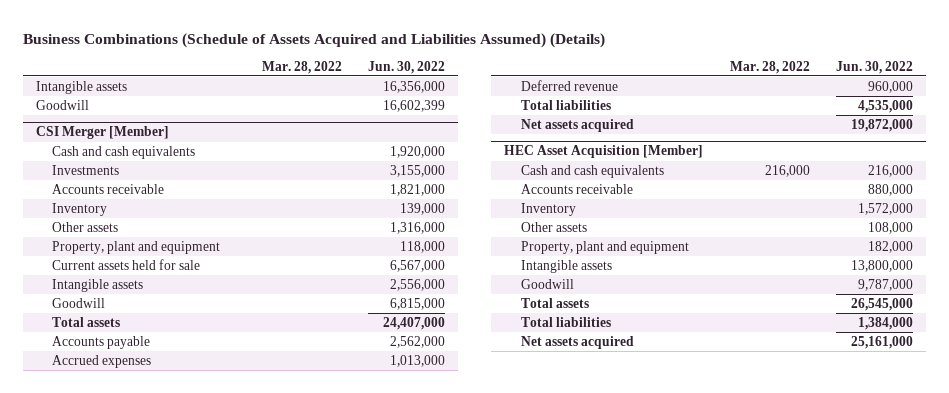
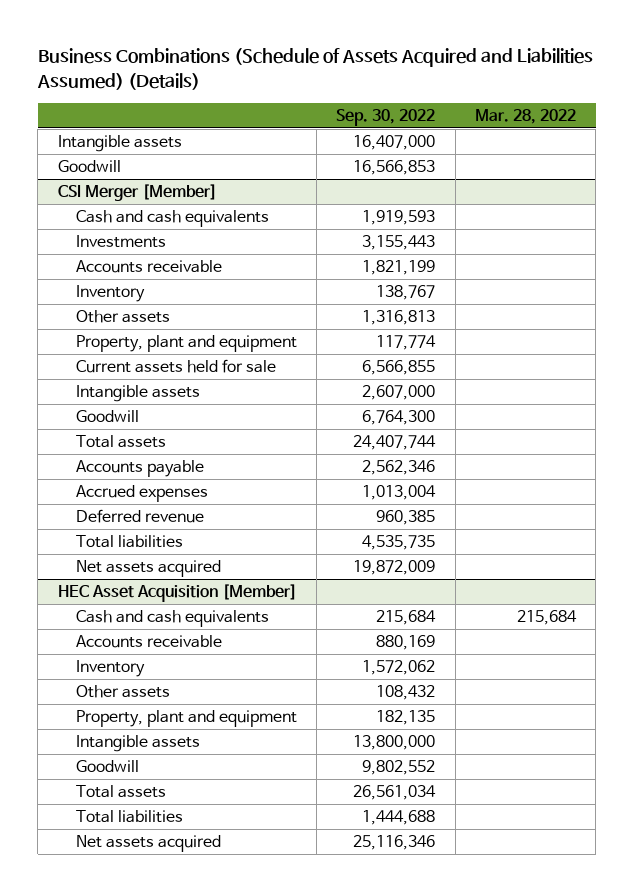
[367,60,445,74] Jun. 30, 2022 -> none
none -> [336,108,436,126] Sep. 30, 2022
[764,164,810,177] 216,000 -> [517,610,578,626] 215,684

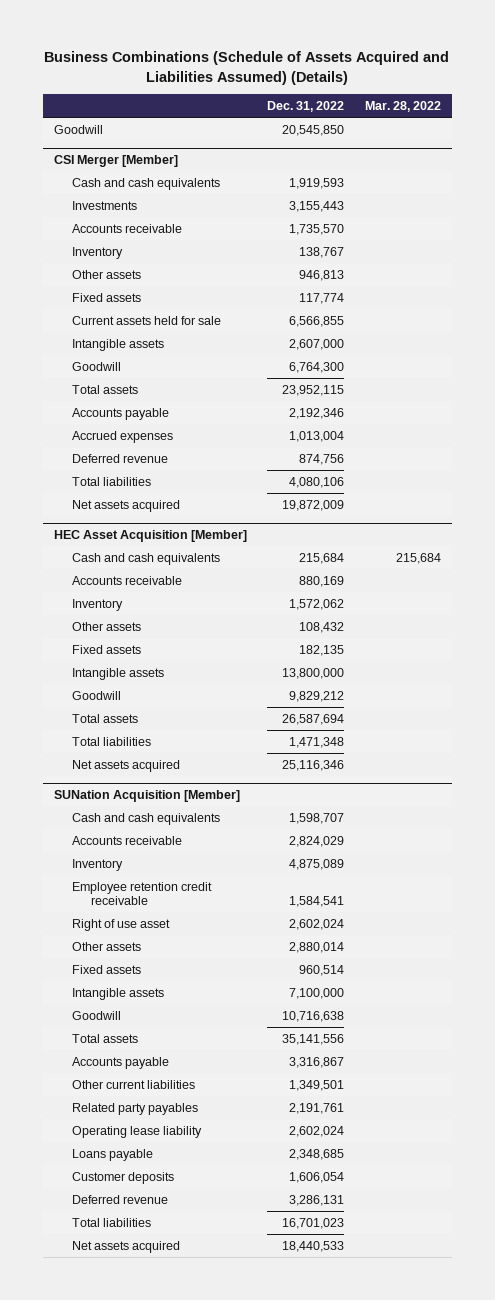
[336,108,436,126] Sep. 30, 2022 -> none
none -> [267,100,345,112] Dec. 31, 2022
[57,135,182,153] Intangible assets -> none
[75,335,297,353] Property, plant and equipment -> [72,292,142,302] Fixed assets
[75,710,297,728] Property, plant and equipment -> [72,644,142,654] Fixed assets
none -> [53,789,240,802] SUNation Acquisition [Member]
none -> [72,812,221,825] Cash and cash equivalents
none -> [72,835,183,845] Accounts receivable
none -> [72,858,124,871] Inventory
none -> [72,881,213,906] Employee retention credit receivable
none -> [72,918,171,931] Right of use asset
none -> [72,941,142,951] Other assets
none -> [72,964,142,974] Fixed assets
none -> [72,987,165,1000] Intangible assets
none -> [72,1010,122,1020] Goodwill
none -> [72,1033,139,1043] Total assets
none -> [72,1056,170,1069] Accounts payable
none -> [72,1079,196,1089] Other current liabilities
none -> [72,1102,199,1115] Related party payables
none -> [72,1125,203,1138] Operating lease liability
none -> [72,1148,154,1161] Loans payable
none -> [72,1171,175,1184] Customer deposits
none -> [72,1194,169,1204] Deferred revenue
none -> [72,1217,152,1227] Total liabilities
none -> [72,1240,181,1253] Net assets acquired

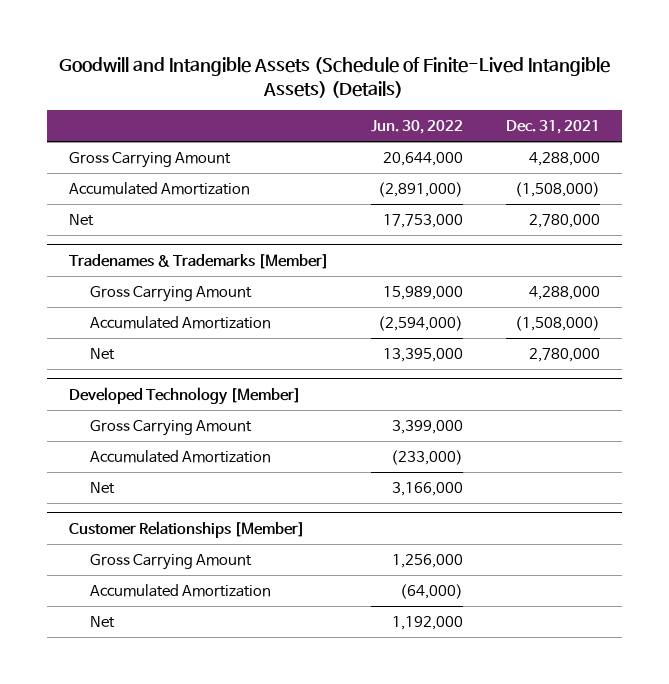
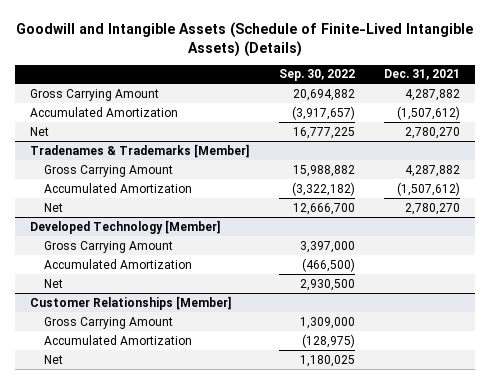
[371,120,464,135] Jun. 30, 2022 -> none
none -> [278,69,355,82] Sep. 30, 2022
[529,152,601,167] 4,288,000 -> [405,88,461,101] 4,287,882
[515,182,601,198] (1,508,000) -> [397,105,461,120] (1,507,612)
[529,214,601,229] 2,780,000 -> [405,126,461,139] 2,780,270
[529,286,601,301] 4,288,000 -> [405,164,461,177] 4,287,882
[515,316,601,332] (1,508,000) -> [397,181,461,196] (1,507,612)
[529,348,601,363] 2,780,000 -> [405,202,461,215] 2,780,270

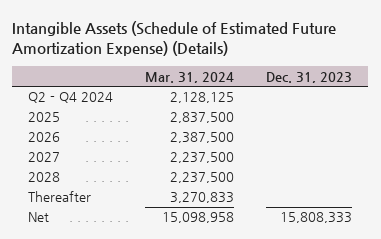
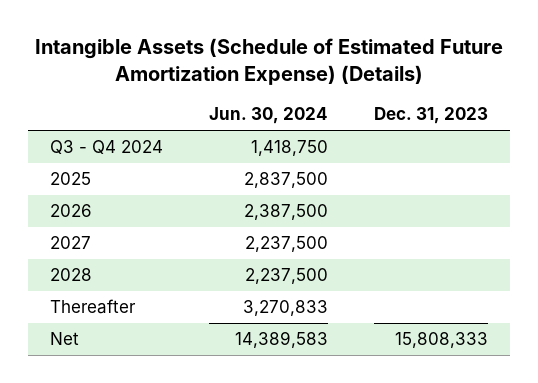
[145,71,235,83] Mar. 31, 2024 -> none
none -> [209,107,329,125] Jun. 30, 2024
[28,92,114,104] Q2 - Q4 2024 -> [50,140,164,155] Q3 - Q4 2024

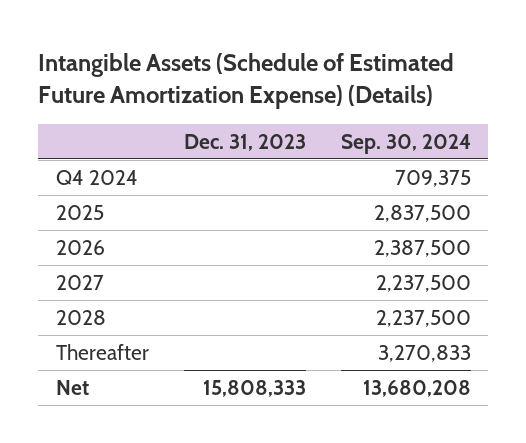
[209,107,329,125] Jun. 30, 2024 -> none
none -> [340,133,471,154] Sep. 30, 2024
[50,140,164,155] Q3 - Q4 2024 -> [55,169,138,185] Q4 2024

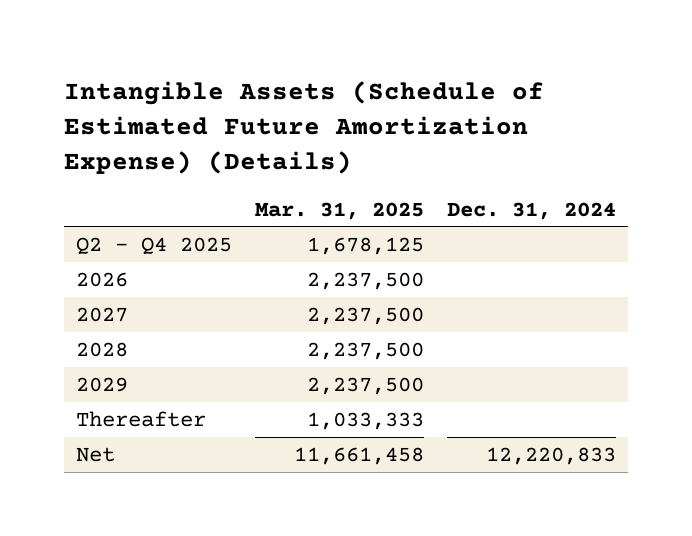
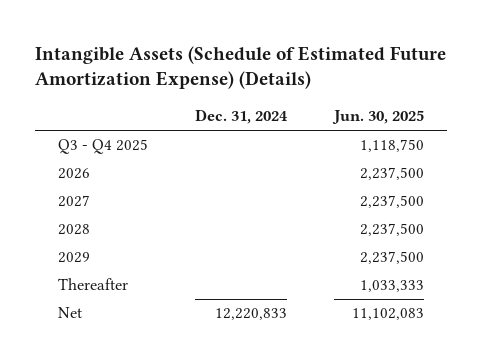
[254,201,424,220] Mar. 31, 2025 -> none
none -> [331,110,424,125] Jun. 30, 2025
[75,236,232,255] Q2 - Q4 2025 -> [57,139,148,155] Q3 - Q4 2025

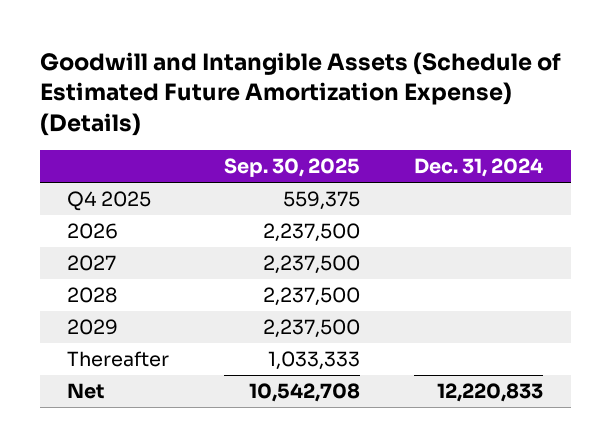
[34,45,446,90] Intangible Assets (Schedule of Estimated Future Amortization Expense) (Details) -> [39,52,561,136] Goodwill and Intangible Assets (Schedule of Estimated Future Amortization Expense) (Details)
[331,110,424,125] Jun. 30, 2025 -> none
none -> [223,158,360,178] Sep. 30, 2025
[57,139,148,155] Q3 - Q4 2025 -> [67,191,152,212] Q4 2025

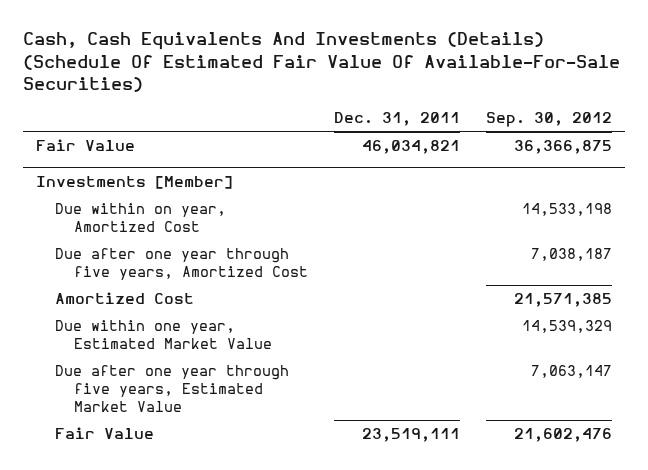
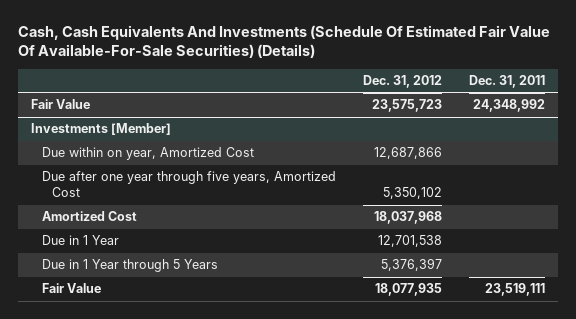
[22,32,620,93] Cash, Cash Equivalents And Investments (Details) (Schedule Of Estimated Fair Value Of Available-For-Sale Securities) -> [17,25,550,59] Cash, Cash Equivalents And Investments (Schedule Of Estimated Fair Value Of Available-For-Sale Securities) (Details)
[486,112,613,128] Sep. 30, 2012 -> none
none -> [362,75,442,89] Dec. 31, 2012
[361,139,460,154] 46,034,821 -> [472,99,545,113] 24,348,992
[54,319,272,349] Due within one year, Estimated Market Value -> [41,235,119,246] Due in 1 Year
[54,364,289,412] Due after one year through five years, Estimated Market Value -> [41,259,218,273] Due in 1 Year through 5 Years

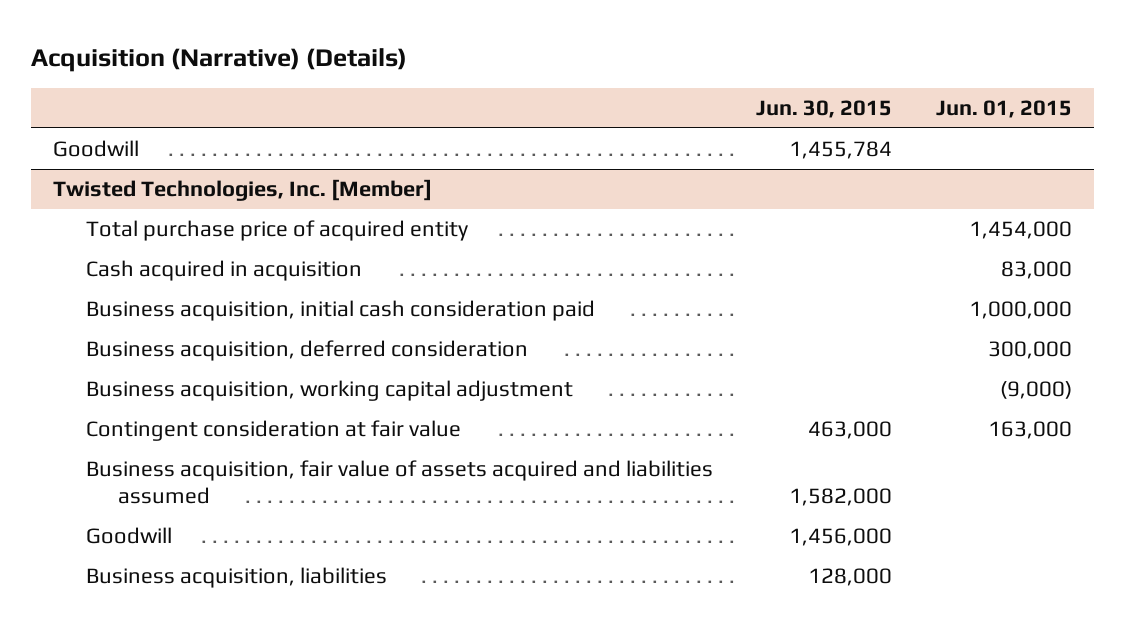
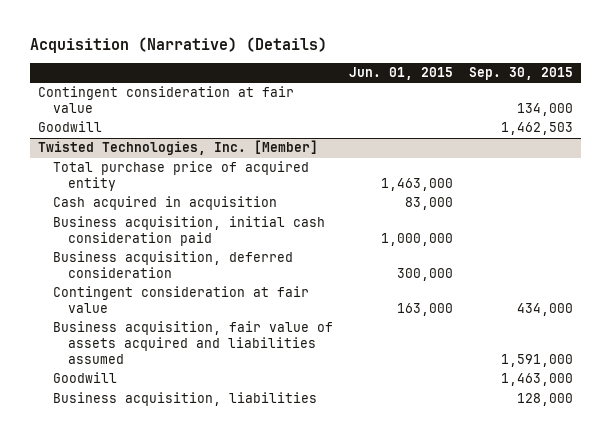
[756,99,893,118] Jun. 30, 2015 -> none
none -> [468,67,573,81] Sep. 30, 2015
none -> [38,86,295,114] Contingent consideration at fair value
[969,221,1073,240] 1,454,000 -> [380,178,453,192] 1,463,000
[85,380,573,402] Business acquisition, working capital adjustment -> none

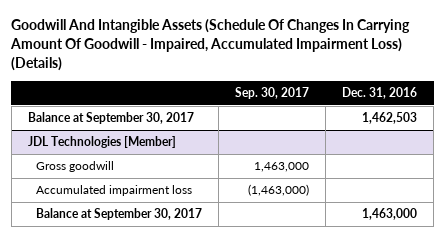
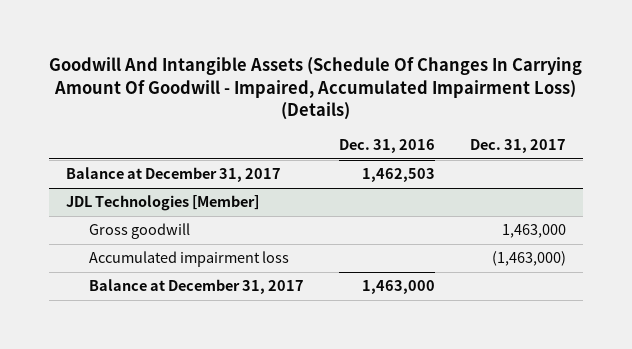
[235,86,310,99] Sep. 30, 2017 -> none
none -> [469,139,566,154] Dec. 31, 2017
[27,112,194,125] Balance at September 30, 2017 -> [66,167,282,183] Balance at December 31, 2017
[36,208,203,221] Balance at September 30, 2017 -> [88,279,304,295] Balance at December 31, 2017

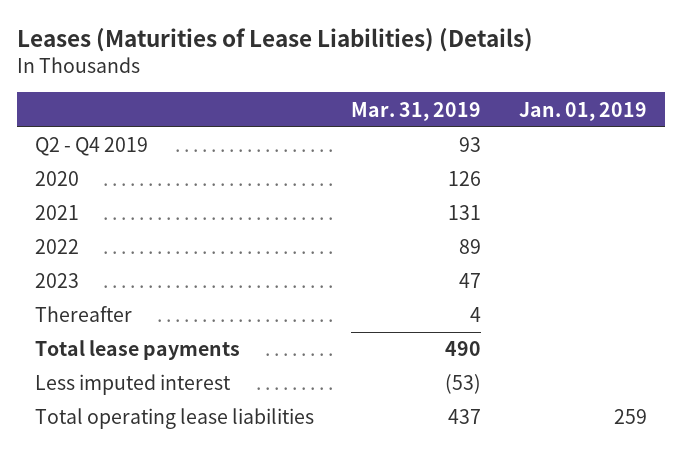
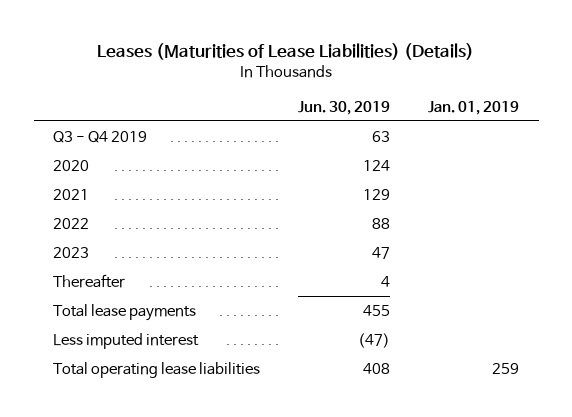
[351,101,482,121] Mar. 31, 2019 -> none
none -> [298,100,391,115] Jun. 30, 2019
[35,137,149,157] Q2 - Q4 2019 -> [52,130,147,143] Q3 - Q4 2019

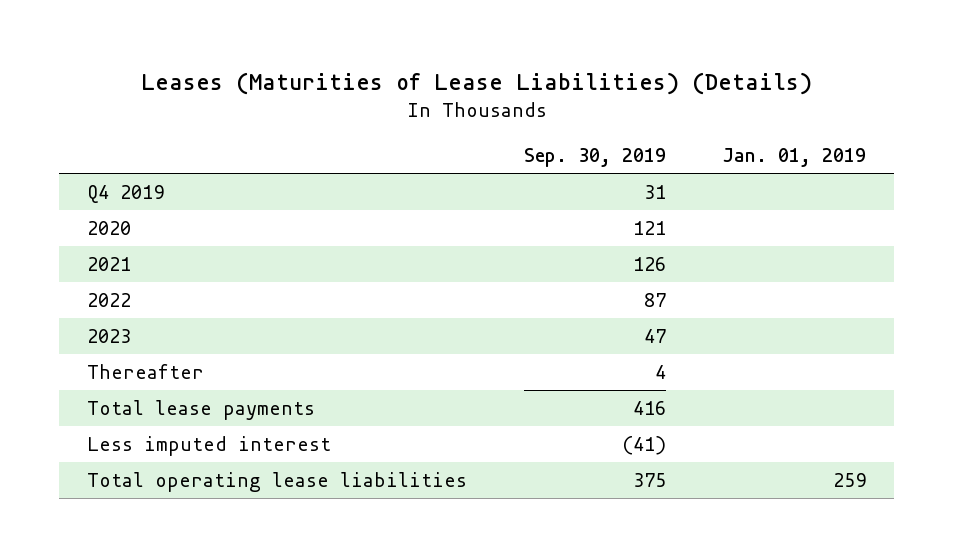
[298,100,391,115] Jun. 30, 2019 -> none
none -> [523,148,666,168] Sep. 30, 2019
[52,130,147,143] Q3 - Q4 2019 -> [87,185,165,204] Q4 2019

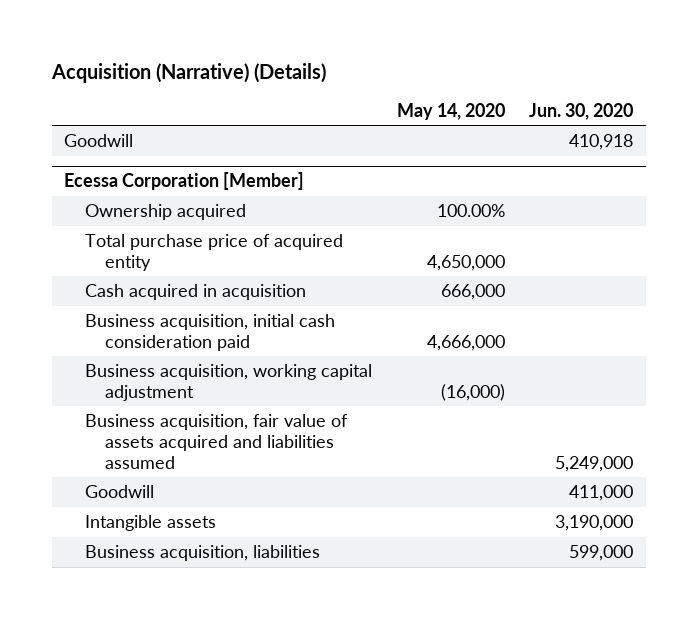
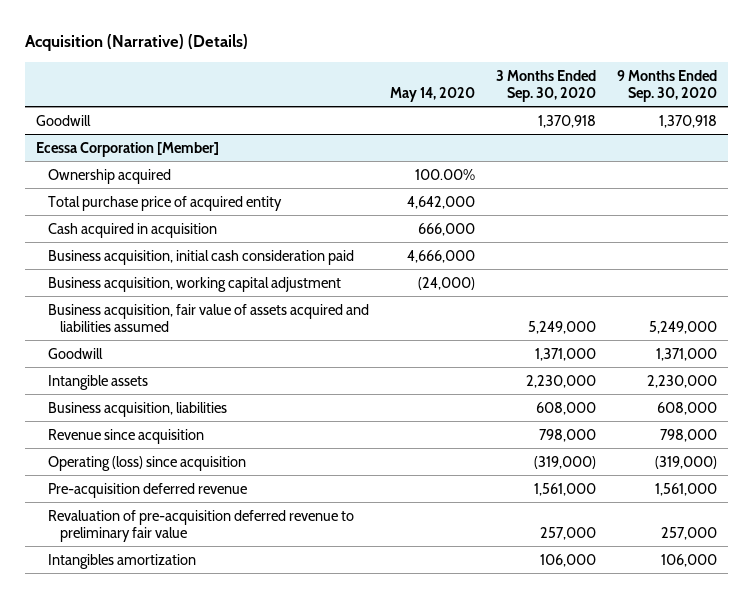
[529,102,634,120] Jun. 30, 2020 -> none
none -> [496,69,597,102] 3 Months Ended Sep. 30, 2020
none -> [617,69,718,102] 9 Months Ended Sep. 30, 2020
[426,254,505,271] 4,650,000 -> [406,195,475,209] 4,642,000
[440,383,505,401] (16,000) -> [417,276,475,290] (24,000)
none -> [47,428,204,444] Revenue since acquisition
none -> [47,455,246,471] Operating (loss) since acquisition
none -> [47,482,247,498] Pre-acquisition deferred revenue
none -> [47,509,354,542] Revaluation of pre-acquisition deferred revenue to preliminary fair value
none -> [47,553,196,569] Intangibles amortization

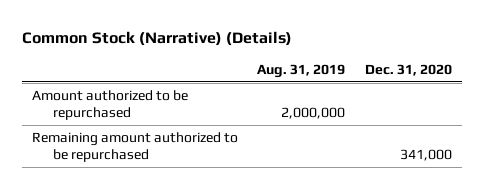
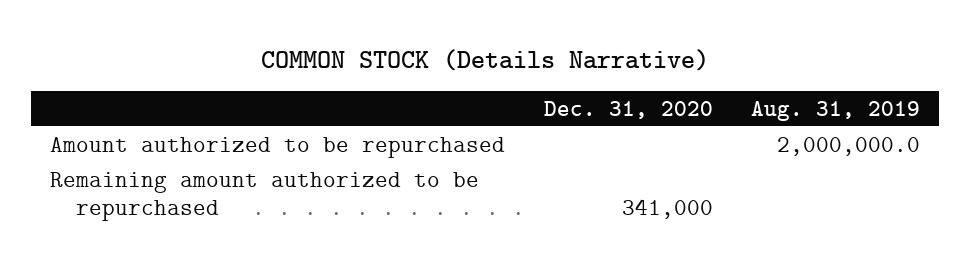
[21,31,292,47] Common Stock (Narrative) (Details) -> [261,48,710,71] COMMON STOCK (Details Narrative)
[281,107,346,120] 2,000,000 -> [777,136,921,156] 2,000,000.0

